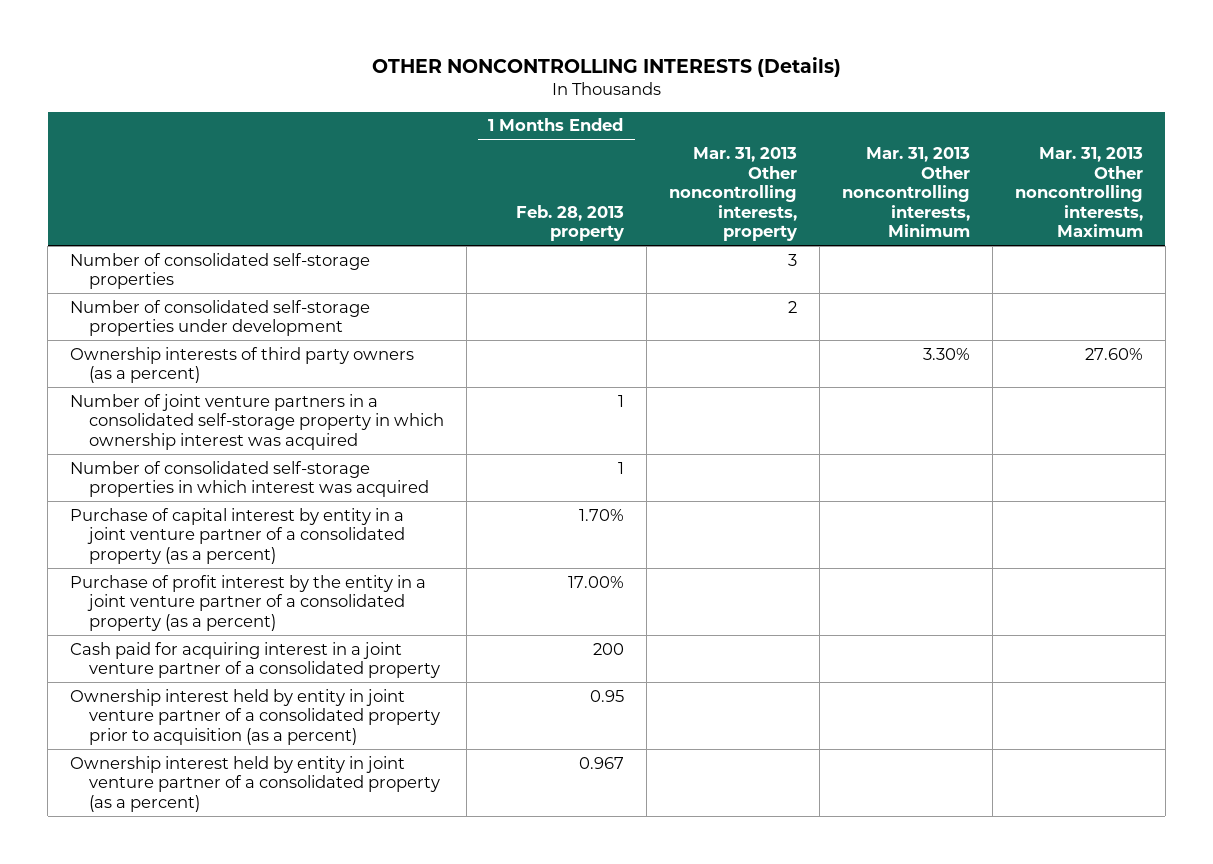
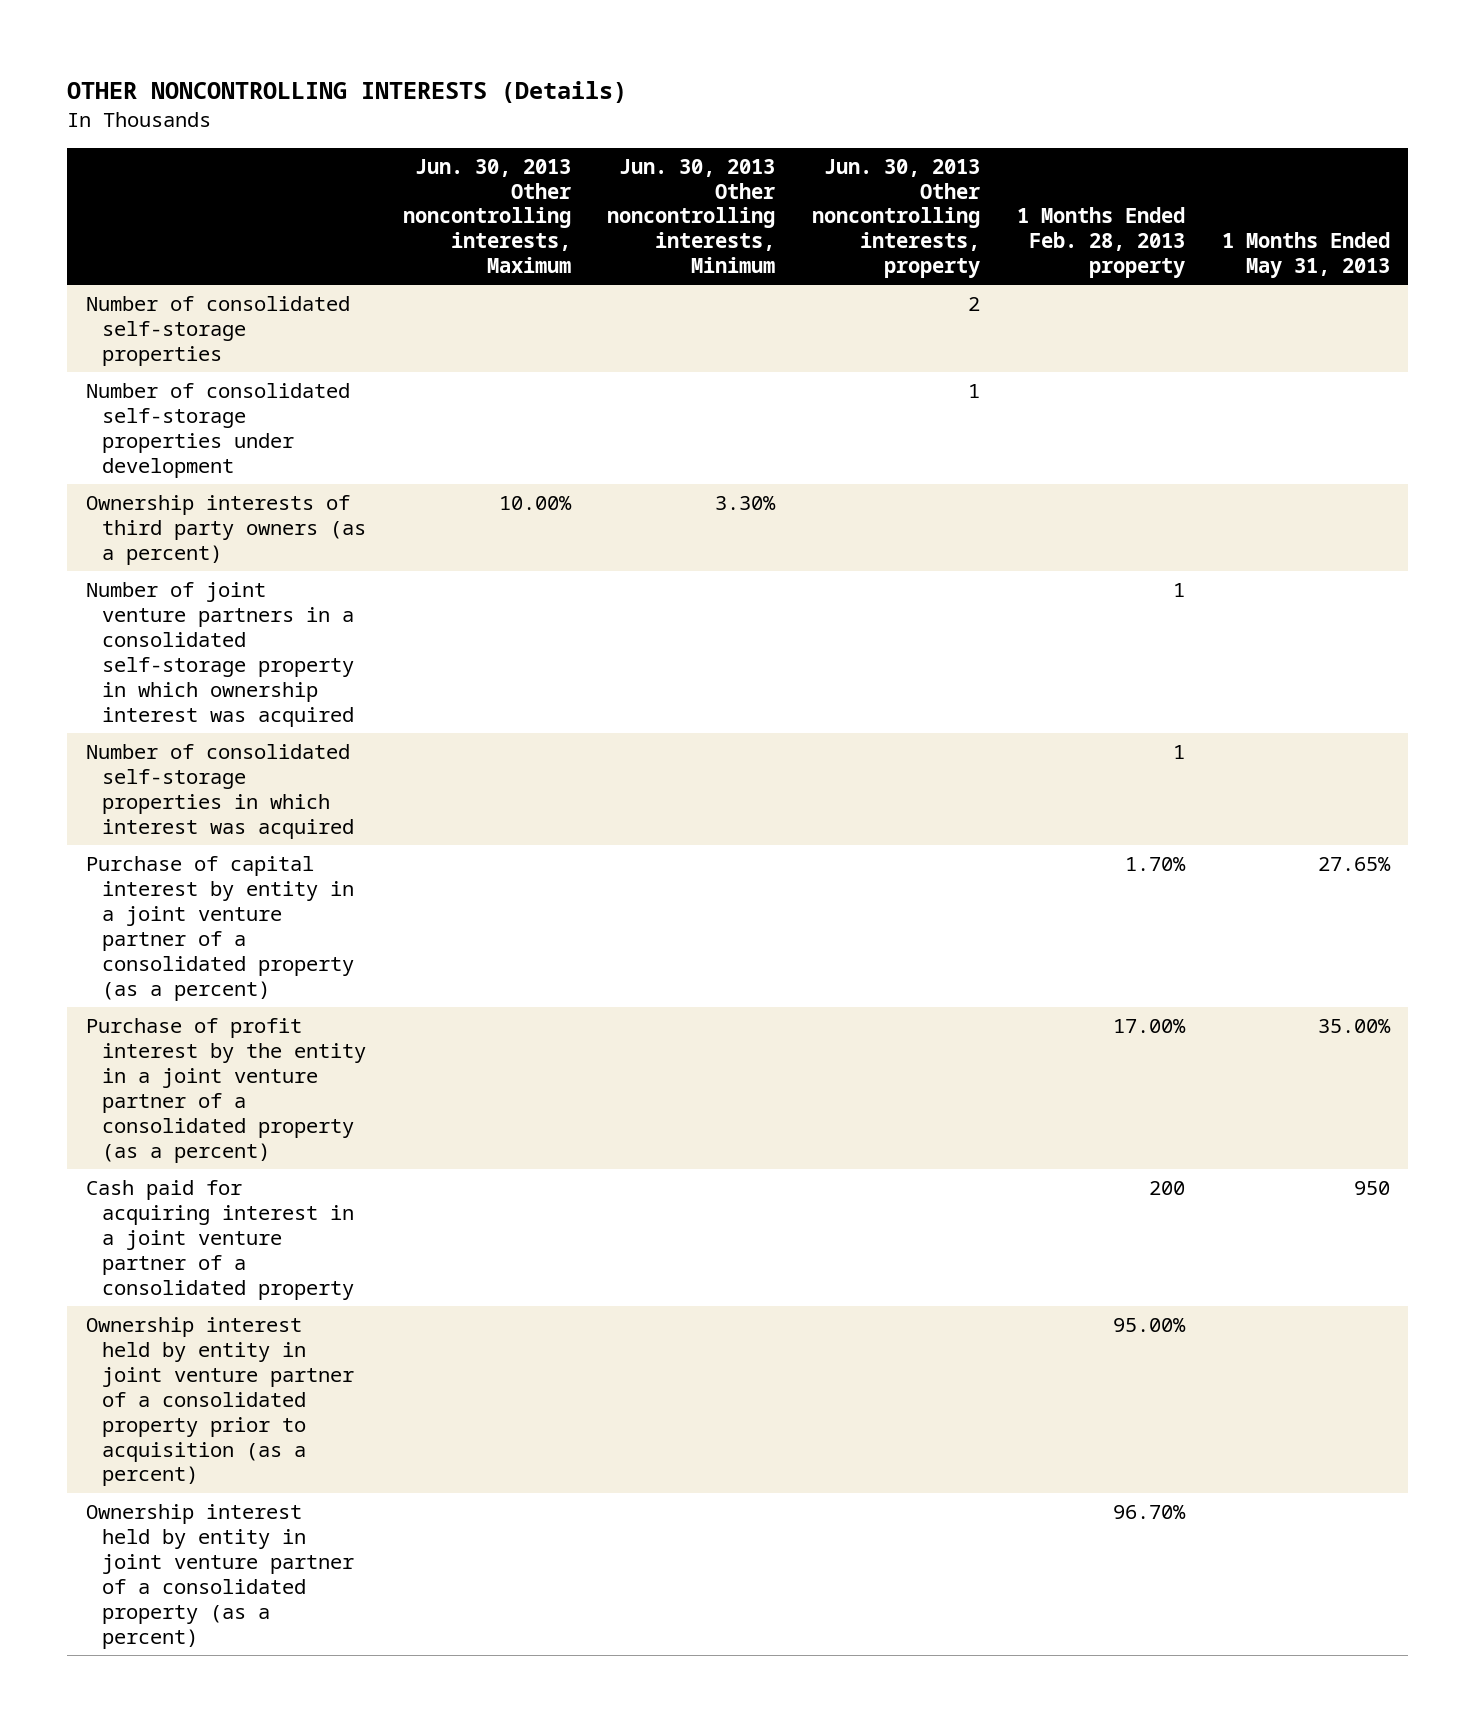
[668,147,797,242] Mar. 31, 2013 Other noncontrolling interests, property -> none
[841,147,970,238] Mar. 31, 2013 Other noncontrolling interests, Minimum -> none
[1014,147,1143,238] Mar. 31, 2013 Other noncontrolling interests, Maximum -> none
none -> [402,158,571,274] Jun. 30, 2013 Other noncontrolling interests, Maximum
none -> [607,158,776,274] Jun. 30, 2013 Other noncontrolling interests, Minimum
none -> [812,158,981,279] Jun. 30, 2013 Other noncontrolling interests, property
none -> [1221,232,1390,279] 1 Months Ended May 31, 2013
[589,689,624,702] 0.95 -> [1112,1317,1186,1332] 95.00%
[578,756,624,769] 0.967 -> [1112,1504,1186,1519] 96.70%

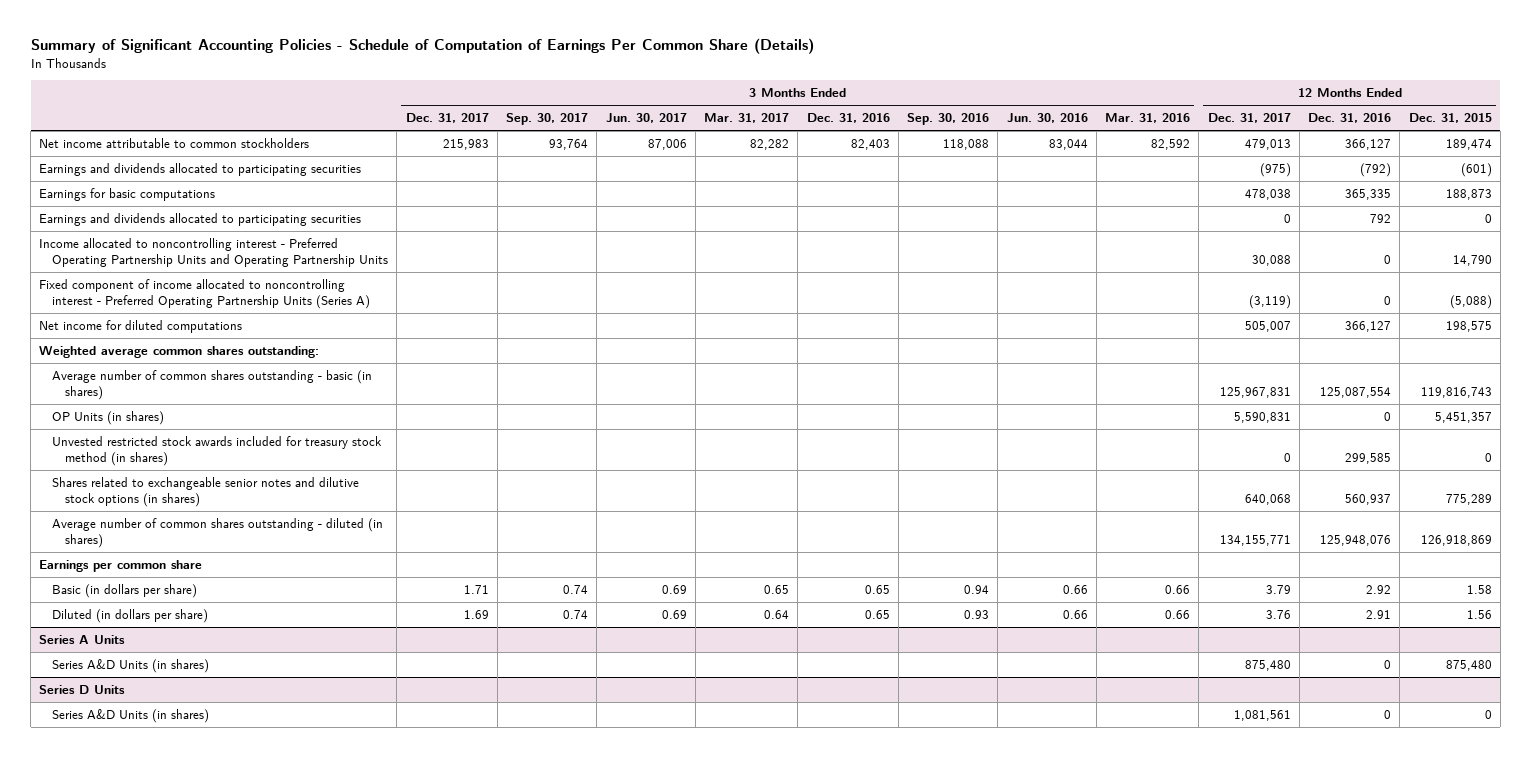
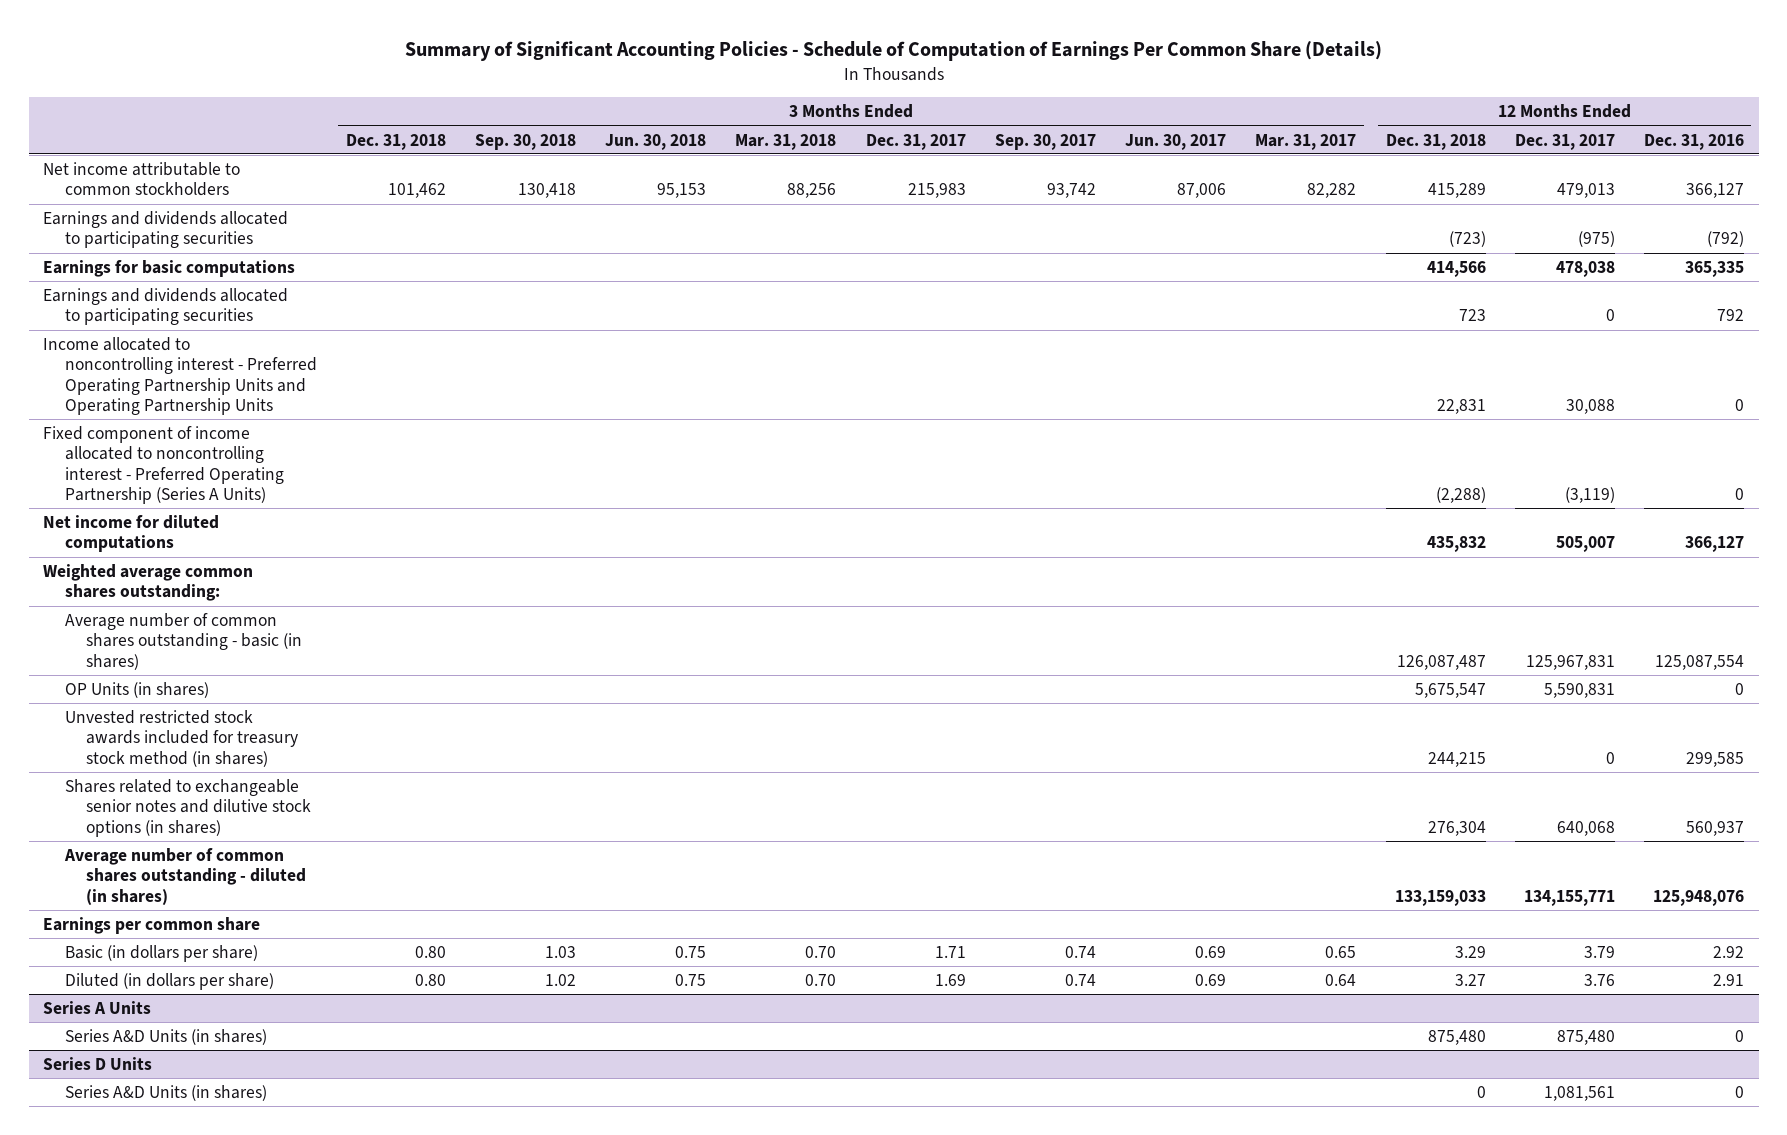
[806,113,890,124] Dec. 31, 2016 -> none
[907,113,990,126] Sep. 30, 2016 -> none
[1006,113,1088,124] Jun. 30, 2016 -> none
[1105,113,1191,124] Mar. 31, 2016 -> none
[1408,113,1492,124] Dec. 31, 2015 -> none
none -> [345,133,446,150] Dec. 31, 2018
none -> [475,133,577,150] Sep. 30, 2018
none -> [605,133,707,150] Jun. 30, 2018
none -> [735,133,837,150] Mar. 31, 2018
none -> [1385,133,1486,150] Dec. 31, 2018
[549,138,589,150] 93,764 -> [1046,183,1096,199] 93,742
[39,278,371,310] Fixed component of income allocated to noncontrolling interest - Preferred Operating Partnership Units (Series A) -> [43,425,284,504] Fixed component of income allocated to noncontrolling interest - Preferred Operating Partnership (Series A Units)

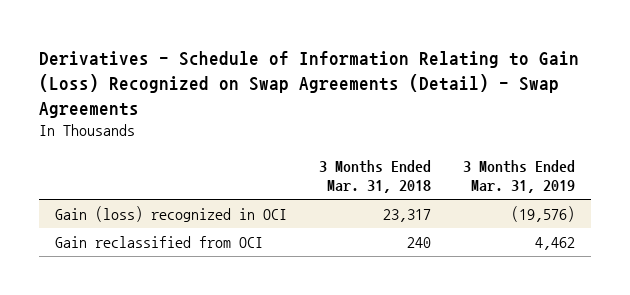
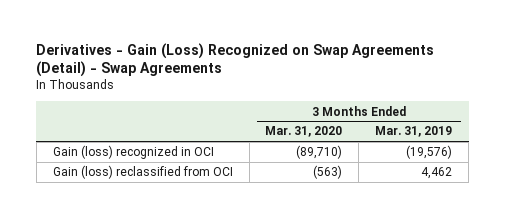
[38,50,579,118] Derivatives - Schedule of Information Relating to Gain (Loss) Recognized on Swap Agreements (Detail) - Swap Agreements -> [36,42,435,78] Derivatives - Gain (Loss) Recognized on Swap Agreements (Detail) - Swap Agreements
[318,159,431,193] 3 Months Ended Mar. 31, 2018 -> none
none -> [265,126,343,138] Mar. 31, 2020
[54,236,263,249] Gain reclassified from OCI -> [52,165,233,180] Gain (loss) reclassified from OCI

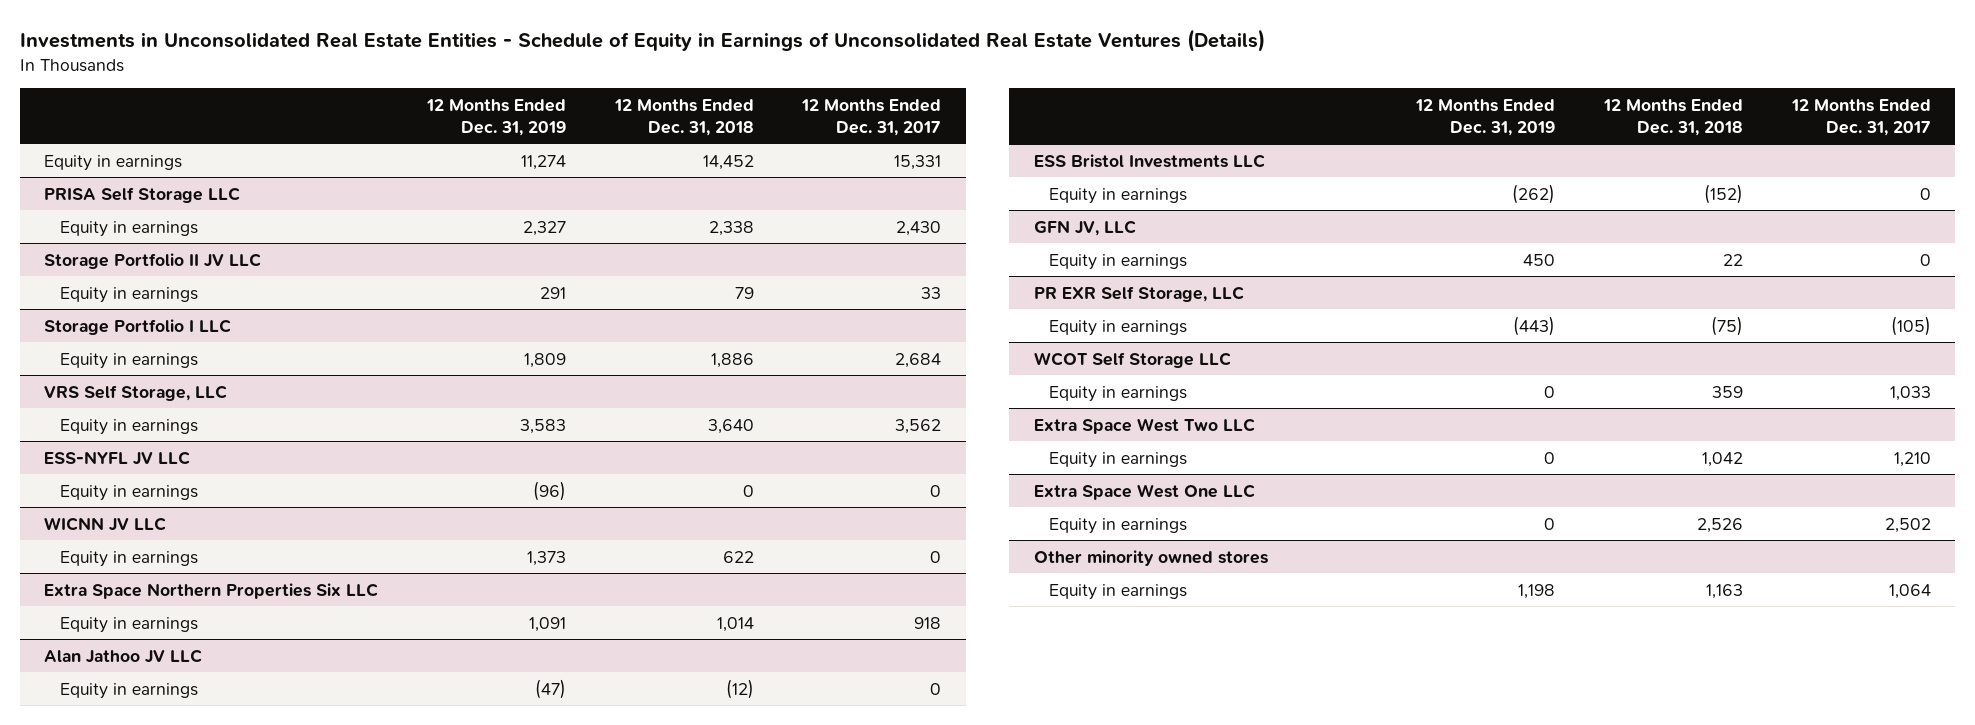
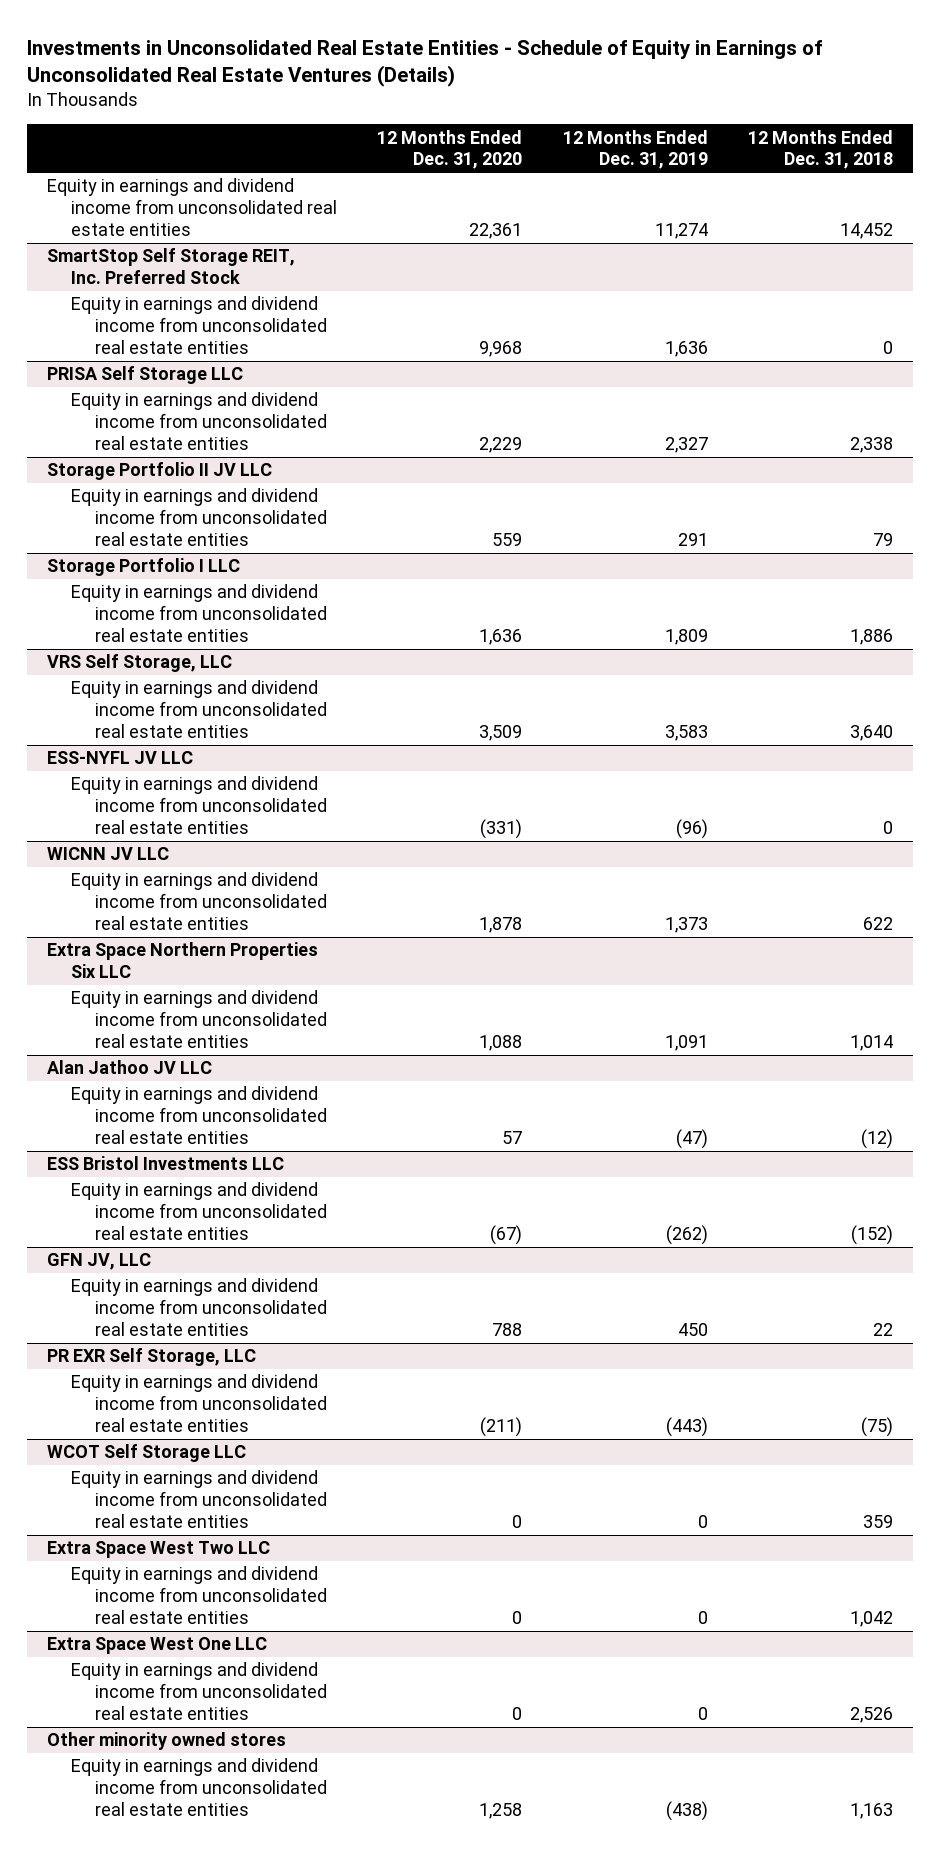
[801,98,942,136] 12 Months Ended Dec. 31, 2017 -> none
none -> [377,129,523,170] 12 Months Ended Dec. 31, 2020
[44,154,183,171] Equity in earnings -> [46,178,337,236] Equity in earnings and dividend income from unconsolidated real estate entities
none -> [46,248,295,285] SmartStop Self Storage REIT, Inc. Preferred Stock
none -> [70,296,327,354] Equity in earnings and dividend income from unconsolidated real estate entities
[59,220,198,237] Equity in earnings -> [70,392,327,450] Equity in earnings and dividend income from unconsolidated real estate entities
[59,286,198,303] Equity in earnings -> [70,488,327,546] Equity in earnings and dividend income from unconsolidated real estate entities
[59,352,198,369] Equity in earnings -> [70,584,327,642] Equity in earnings and dividend income from unconsolidated real estate entities
[59,418,198,435] Equity in earnings -> [70,680,327,738] Equity in earnings and dividend income from unconsolidated real estate entities
[59,484,198,501] Equity in earnings -> none
none -> [70,776,327,834] Equity in earnings and dividend income from unconsolidated real estate entities
[59,550,198,567] Equity in earnings -> [70,872,327,930] Equity in earnings and dividend income from unconsolidated real estate entities
[59,616,198,633] Equity in earnings -> [70,990,327,1048] Equity in earnings and dividend income from unconsolidated real estate entities
[59,682,198,699] Equity in earnings -> [70,1086,327,1144] Equity in earnings and dividend income from unconsolidated real estate entities
[1049,187,1188,204] Equity in earnings -> [70,1182,327,1240] Equity in earnings and dividend income from unconsolidated real estate entities
[1049,253,1188,270] Equity in earnings -> [70,1278,327,1336] Equity in earnings and dividend income from unconsolidated real estate entities
[1049,319,1188,336] Equity in earnings -> [70,1374,327,1432] Equity in earnings and dividend income from unconsolidated real estate entities
[1049,385,1188,402] Equity in earnings -> [70,1470,327,1528] Equity in earnings and dividend income from unconsolidated real estate entities
[1049,451,1188,468] Equity in earnings -> [70,1566,327,1624] Equity in earnings and dividend income from unconsolidated real estate entities
[1049,517,1188,534] Equity in earnings -> [70,1662,327,1720] Equity in earnings and dividend income from unconsolidated real estate entities
[1049,583,1188,600] Equity in earnings -> none
none -> [70,1758,327,1816] Equity in earnings and dividend income from unconsolidated real estate entities

